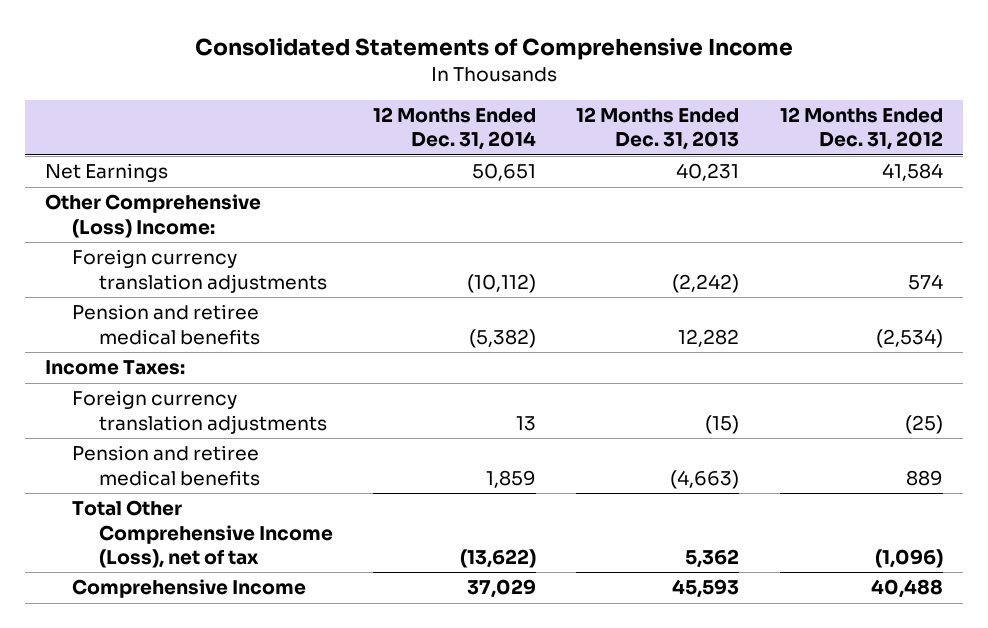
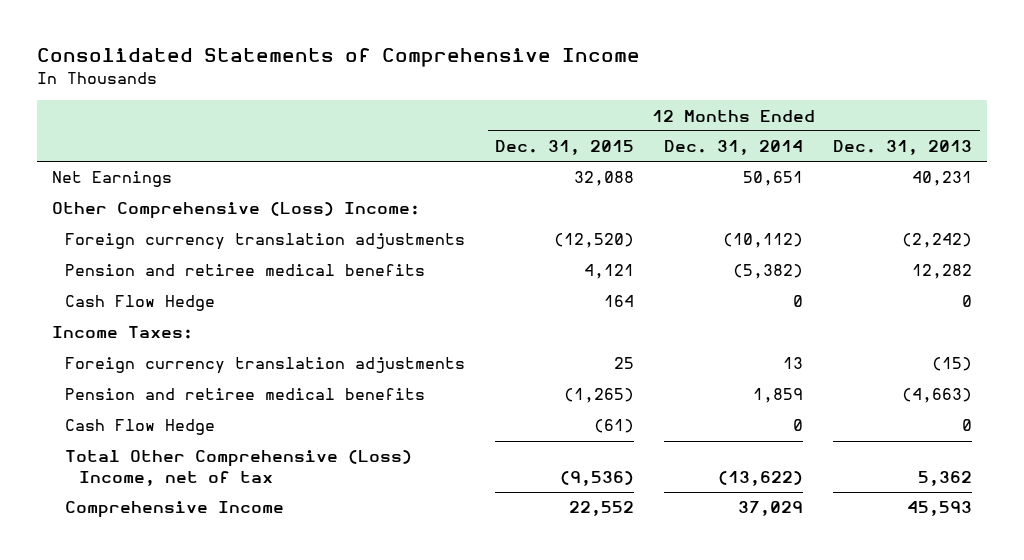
[779,107,943,151] 12 Months Ended Dec. 31, 2012 -> none
none -> [495,140,635,156] Dec. 31, 2015
none -> [65,295,216,312] Cash Flow Hedge
none -> [65,419,216,436] Cash Flow Hedge
[71,500,333,568] Total Other Comprehensive Income (Loss), net of tax -> [65,450,413,487] Total Other Comprehensive (Loss) Income, net of tax

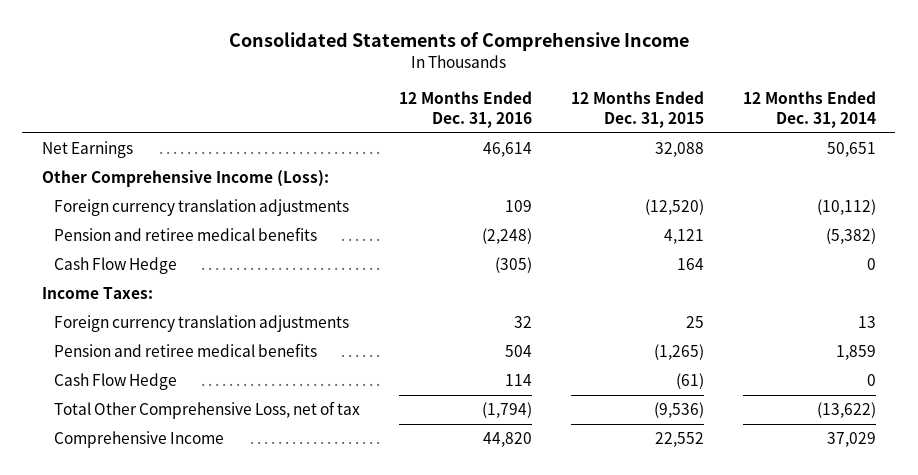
[833,140,973,156] Dec. 31, 2013 -> none
none -> [399,91,533,129] 12 Months Ended Dec. 31, 2016
[51,202,420,220] Other Comprehensive (Loss) Income: -> [41,170,329,188] Other Comprehensive Income (Loss):
[65,450,413,487] Total Other Comprehensive (Loss) Income, net of tax -> [54,401,361,420] Total Other Comprehensive Loss, net of tax

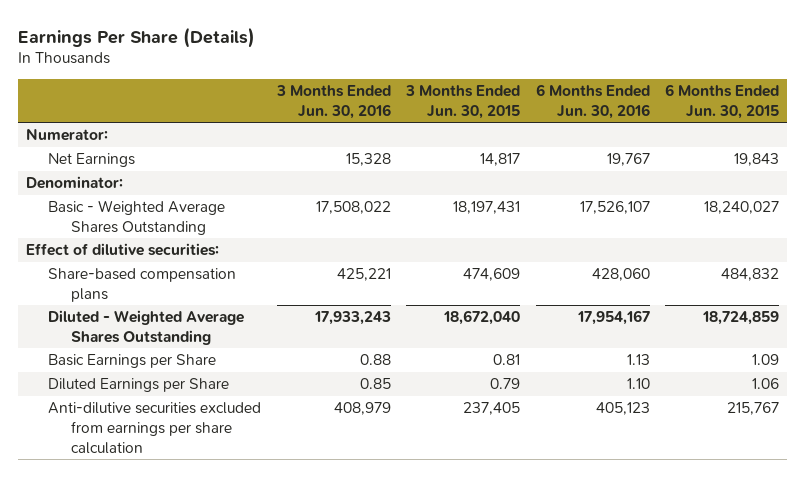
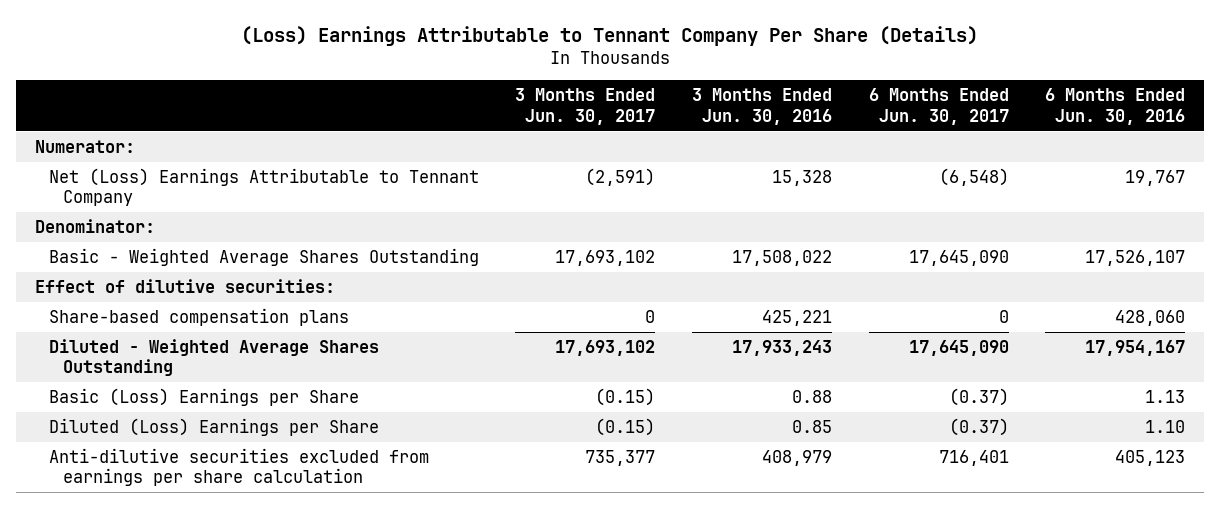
[18,26,256,48] Earnings Per Share (Details) -> [240,25,978,46] (Loss) Earnings Attributable to Tennant Company Per Share (Details)
[405,84,521,119] 3 Months Ended Jun. 30, 2015 -> none
[665,83,780,119] 6 Months Ended Jun. 30, 2015 -> none
none -> [515,88,656,125] 3 Months Ended Jun. 30, 2017
none -> [868,88,1009,125] 6 Months Ended Jun. 30, 2017
[48,153,136,168] Net Earnings -> [48,167,479,207] Net (Loss) Earnings Attributable to Tennant Company
[48,354,217,369] Basic Earnings per Share -> [48,387,359,406] Basic (Loss) Earnings per Share
[48,378,230,393] Diluted Earnings per Share -> [48,417,379,436] Diluted (Loss) Earnings per Share

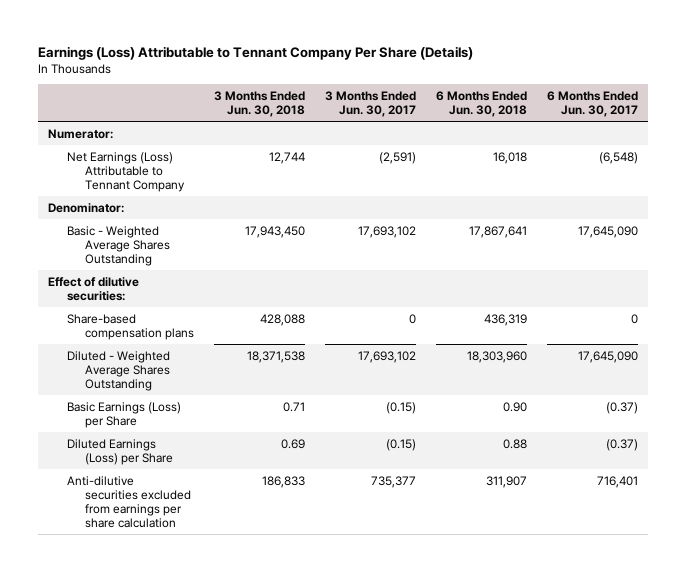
[240,25,978,46] (Loss) Earnings Attributable to Tennant Company Per Share (Details) -> [38,45,474,60] Earnings (Loss) Attributable to Tennant Company Per Share (Details)
[691,88,832,125] 3 Months Ended Jun. 30, 2016 -> none
[1045,88,1186,125] 6 Months Ended Jun. 30, 2016 -> none
none -> [214,91,306,117] 3 Months Ended Jun. 30, 2018
none -> [435,91,527,117] 6 Months Ended Jun. 30, 2018
[48,167,479,207] Net (Loss) Earnings Attributable to Tennant Company -> [66,151,186,192] Net Earnings (Loss) Attributable to Tennant Company
[48,387,359,406] Basic (Loss) Earnings per Share -> [66,401,181,428] Basic Earnings (Loss) per Share
[48,417,379,436] Diluted (Loss) Earnings per Share -> [66,438,174,465] Diluted Earnings (Loss) per Share

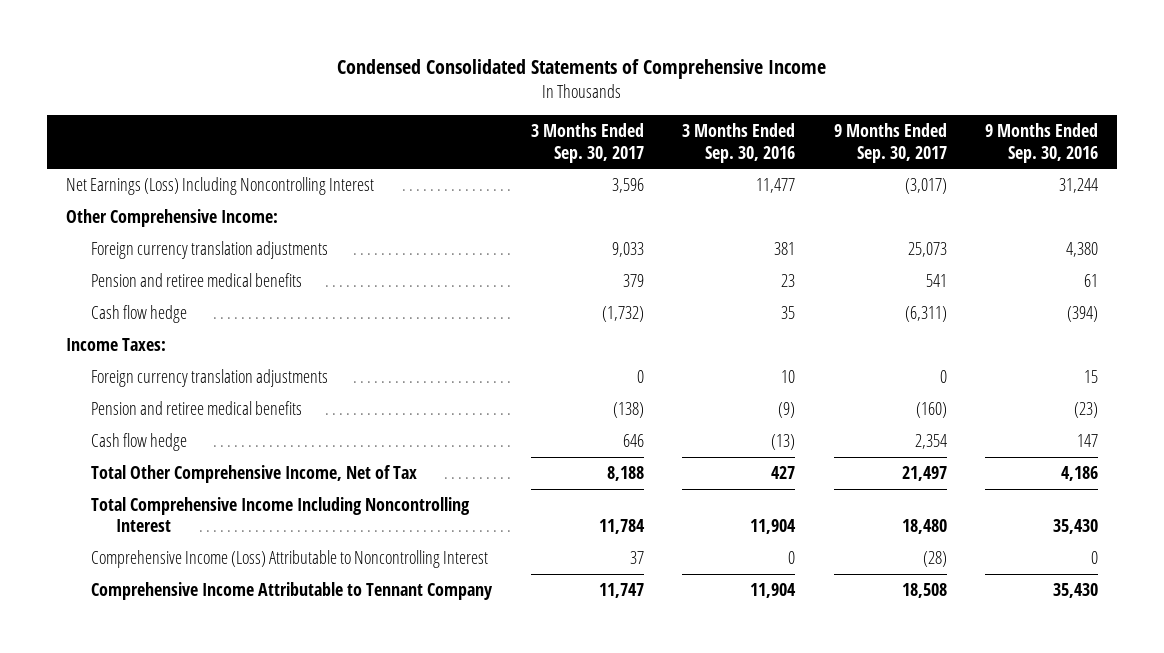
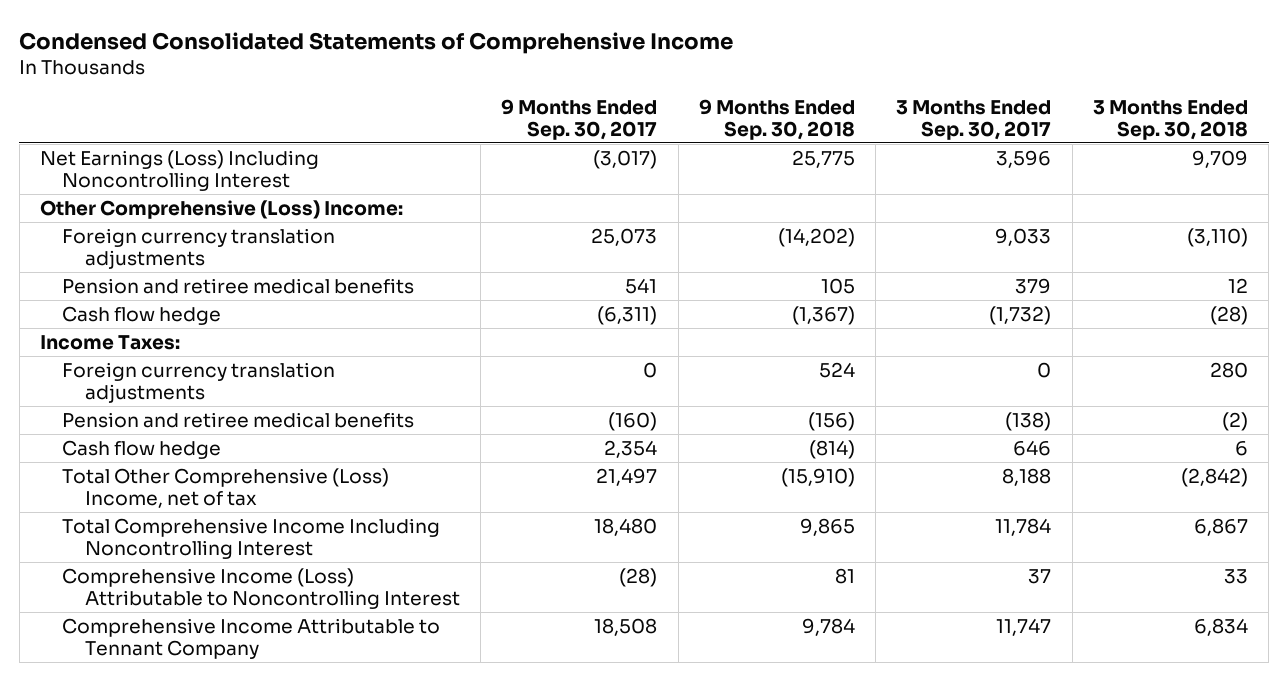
[682,123,796,163] 3 Months Ended Sep. 30, 2016 -> none
[985,123,1099,163] 9 Months Ended Sep. 30, 2016 -> none
none -> [698,98,855,140] 9 Months Ended Sep. 30, 2018
none -> [1092,99,1248,140] 3 Months Ended Sep. 30, 2018
[66,209,279,228] Other Comprehensive Income: -> [40,199,404,219] Other Comprehensive (Loss) Income:
[91,465,418,484] Total Other Comprehensive Income, Net of Tax -> [62,467,390,509] Total Other Comprehensive (Loss) Income, net of tax

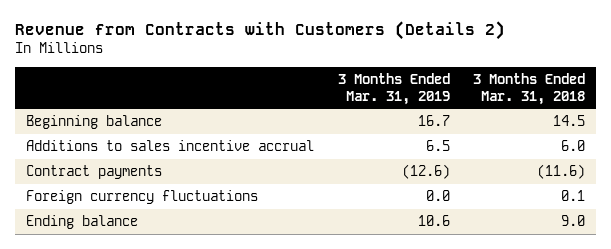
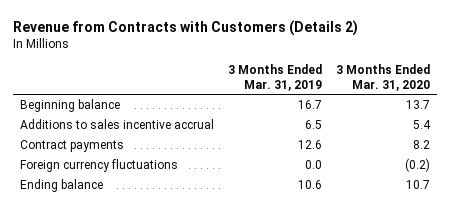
[472,72,585,105] 3 Months Ended Mar. 31, 2018 -> none
none -> [336,64,431,91] 3 Months Ended Mar. 31, 2020
[401,163,450,179] (12.6) -> [298,140,323,150] 12.6

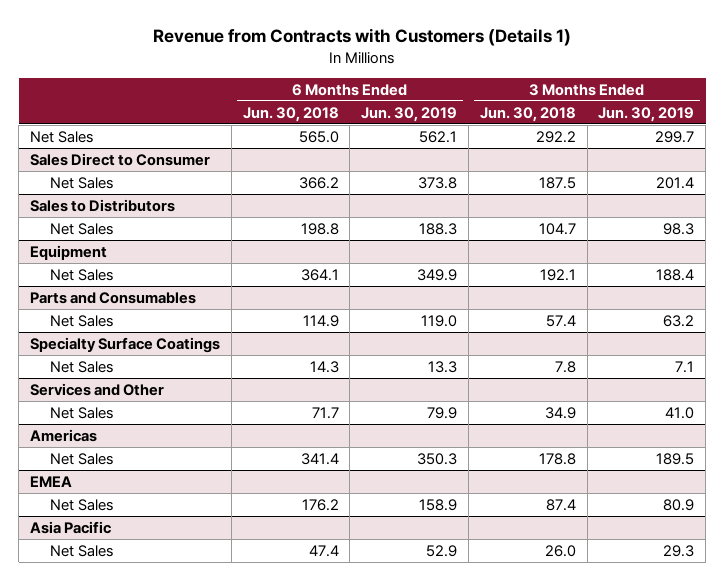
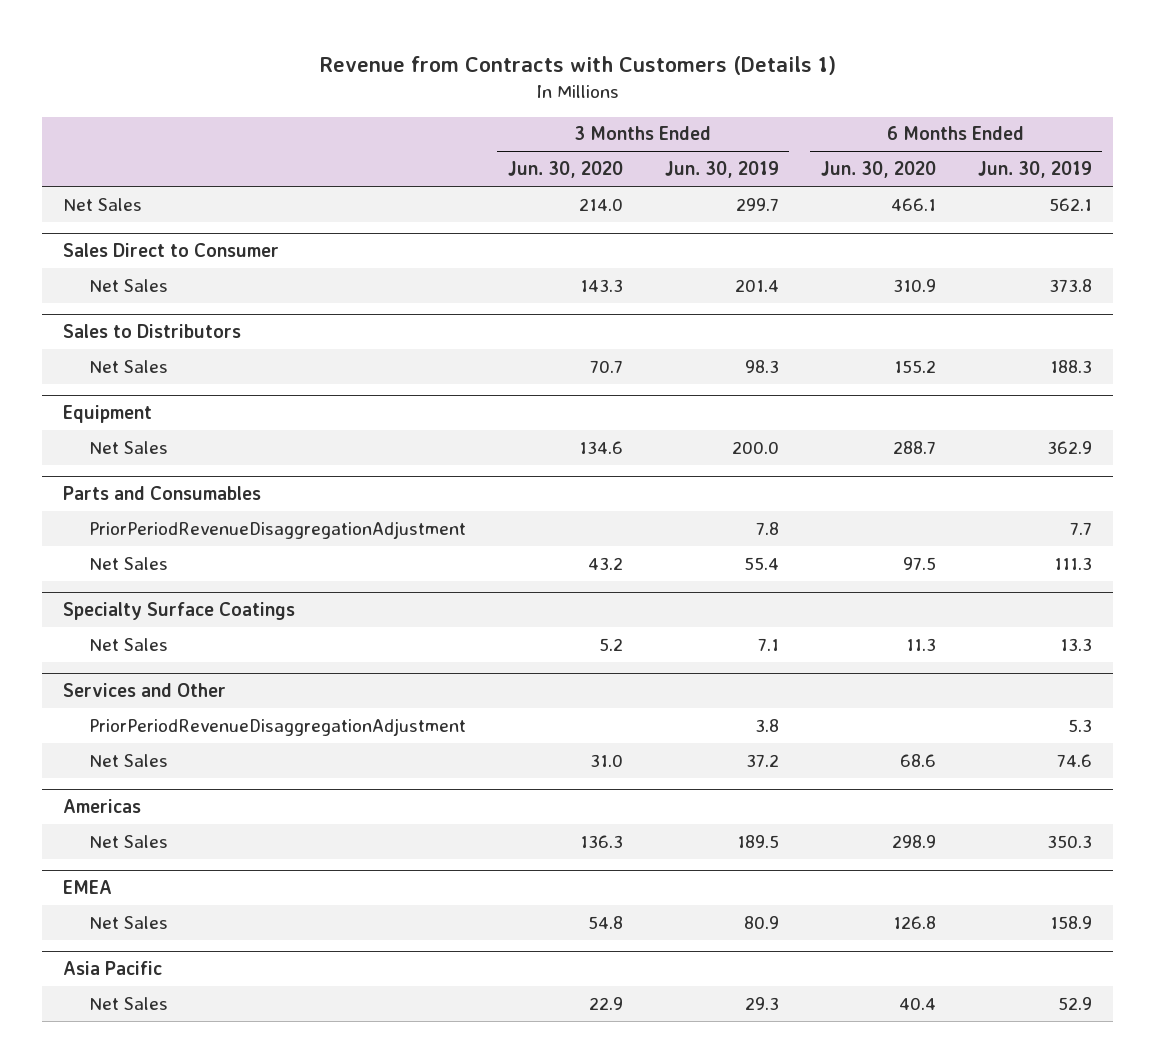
[242,106,339,122] Jun. 30, 2018 -> none
[479,106,576,122] Jun. 30, 2018 -> none
none -> [507,161,623,179] Jun. 30, 2020
none -> [820,161,936,179] Jun. 30, 2020
[417,268,458,281] 349.9 -> [1046,440,1092,454] 362.9
[656,268,695,281] 188.4 -> [731,440,779,454] 200.0
none -> [88,520,466,539] PriorPeriodRevenueDisaggregationAdjustment
[421,314,458,327] 119.0 -> [1053,556,1092,570] 111.3
[663,314,695,327] 63.2 -> [743,556,779,570] 55.4
none -> [88,717,466,736] PriorPeriodRevenueDisaggregationAdjustment
[427,406,458,419] 79.9 -> [1056,753,1092,767] 74.6
[665,406,695,419] 41.0 -> [745,753,779,767] 37.2

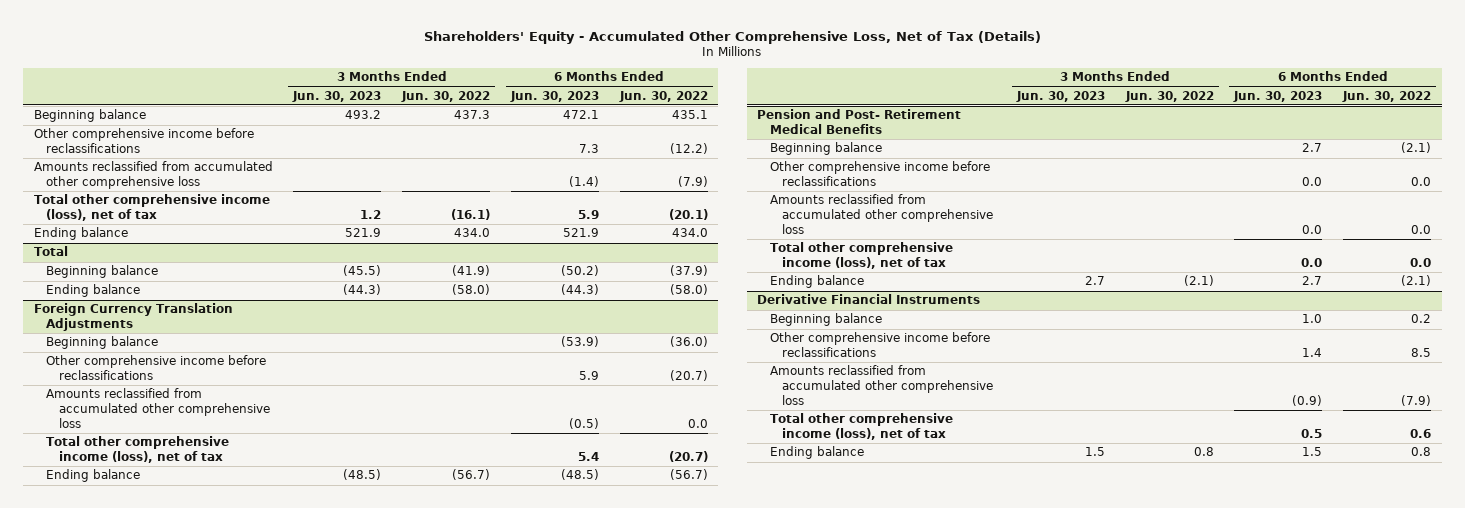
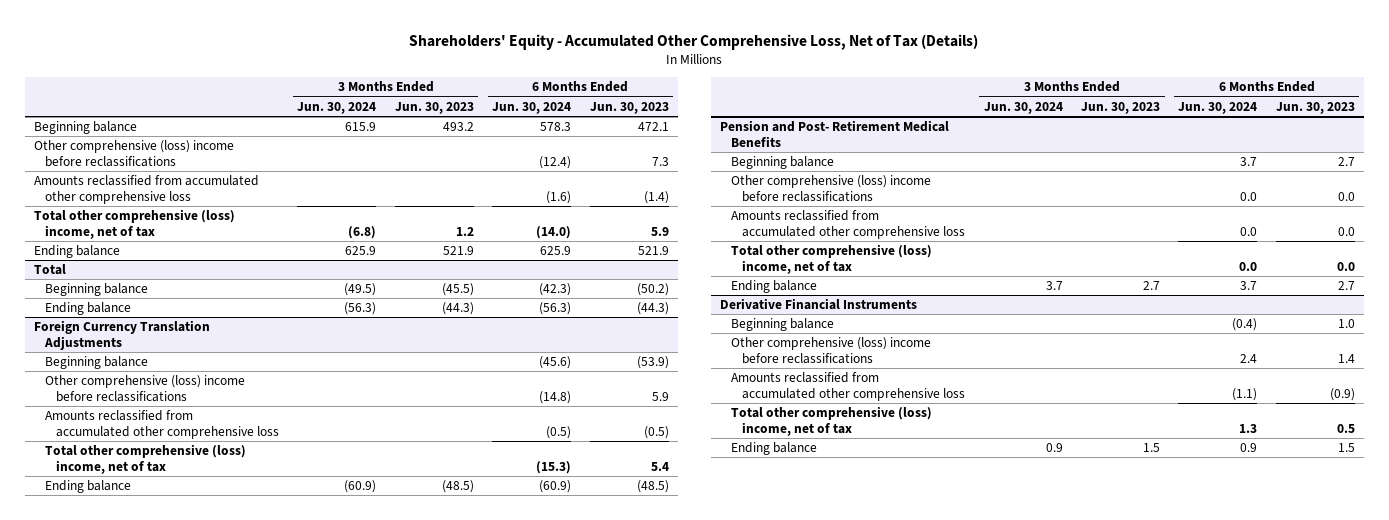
[401,90,491,102] Jun. 30, 2022 -> none
[618,90,708,102] Jun. 30, 2022 -> none
none -> [297,101,377,114] Jun. 30, 2024
none -> [492,101,572,114] Jun. 30, 2024
[33,128,254,153] Other comprehensive income before reclassifications -> [34,140,235,167] Other comprehensive (loss) income before reclassifications
[33,194,270,221] Total other comprehensive income (loss), net of tax -> [34,209,236,239] Total other comprehensive (loss) income, net of tax
[46,355,267,380] Other comprehensive income before reclassifications -> [45,375,246,402] Other comprehensive (loss) income before reclassifications
[46,436,230,463] Total other comprehensive income (loss), net of tax -> [45,444,247,474] Total other comprehensive (loss) income, net of tax
[769,161,990,186] Other comprehensive income before reclassifications -> [731,175,932,202] Other comprehensive (loss) income before reclassifications
[769,242,953,269] Total other comprehensive income (loss), net of tax -> [731,244,933,274] Total other comprehensive (loss) income, net of tax
[769,332,990,357] Other comprehensive income before reclassifications -> [731,337,932,364] Other comprehensive (loss) income before reclassifications
[769,413,953,440] Total other comprehensive income (loss), net of tax -> [731,406,933,436] Total other comprehensive (loss) income, net of tax

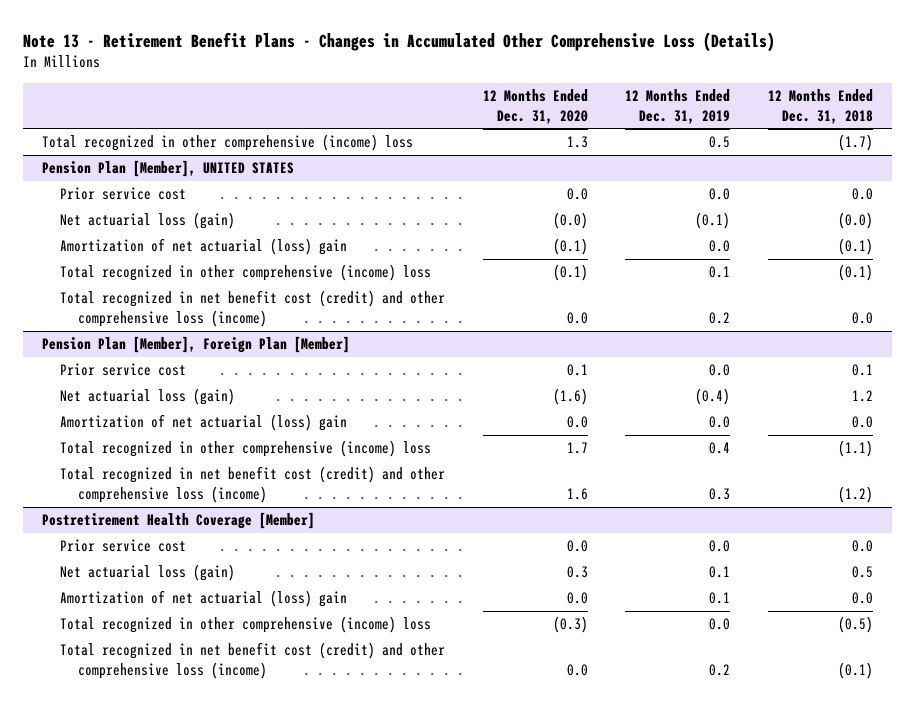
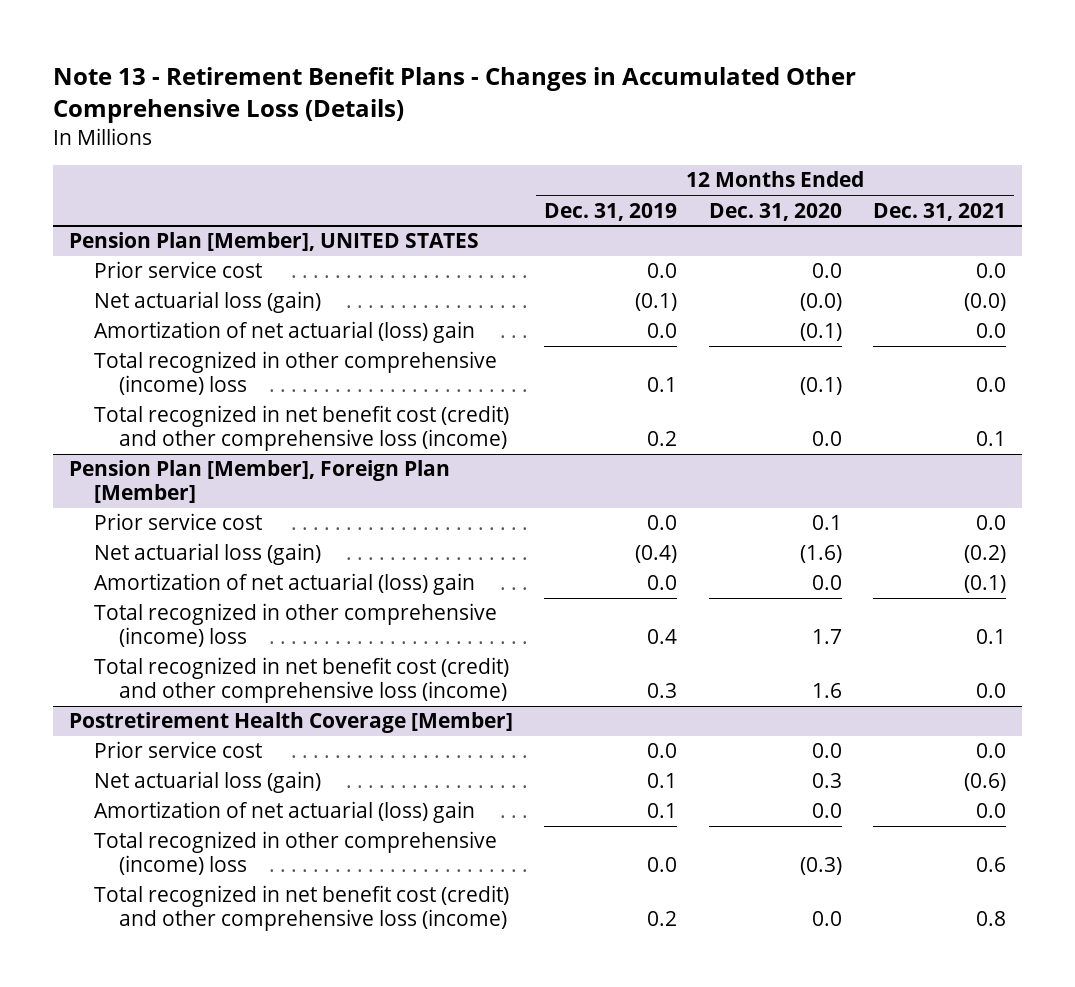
[767,88,873,124] 12 Months Ended Dec. 31, 2018 -> none
none -> [873,202,1007,221] Dec. 31, 2021
[42,134,414,152] Total recognized in other comprehensive (income) loss -> none

